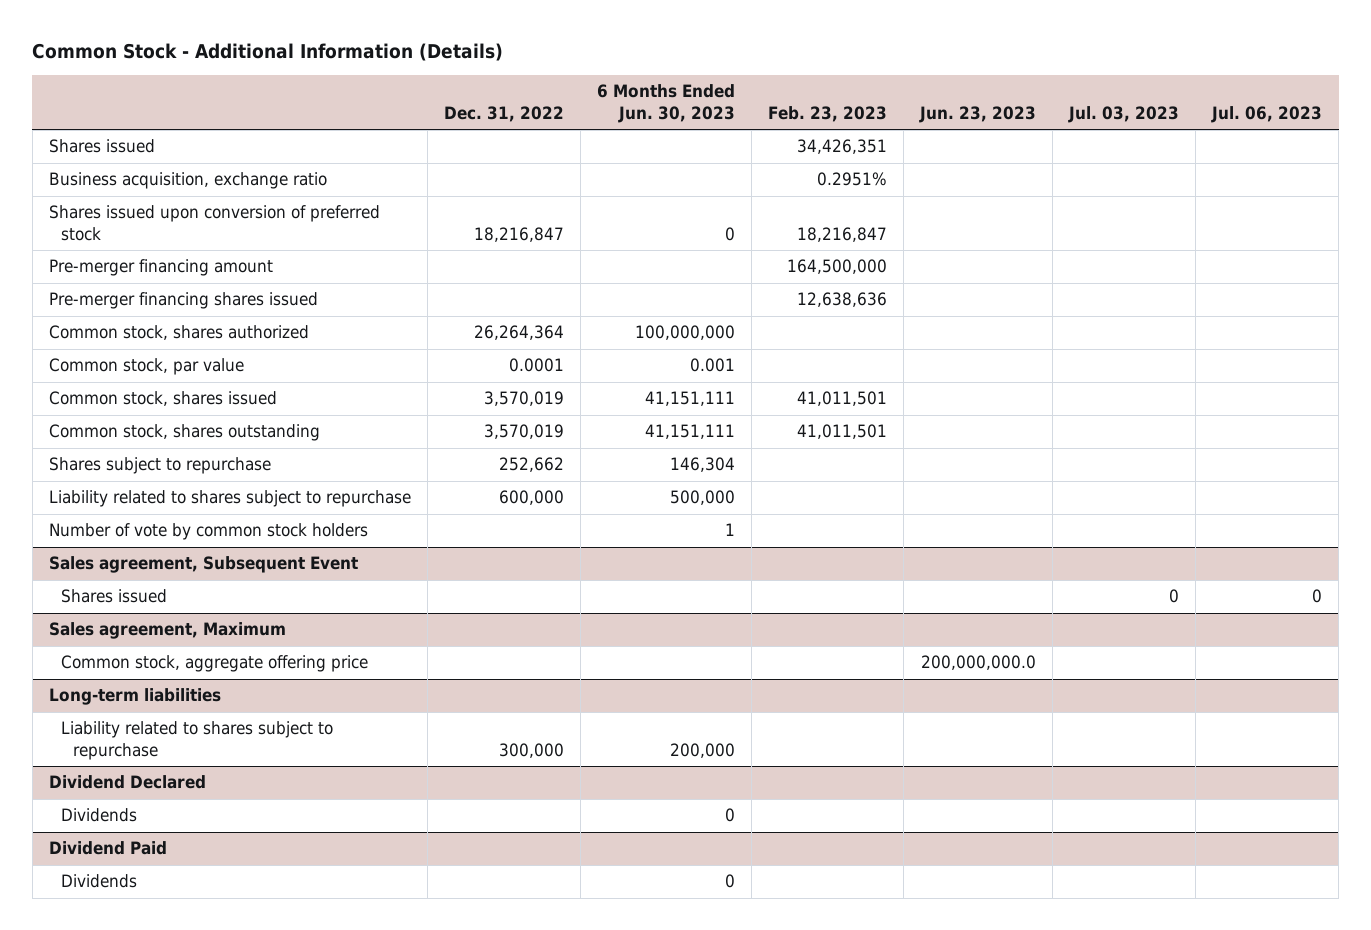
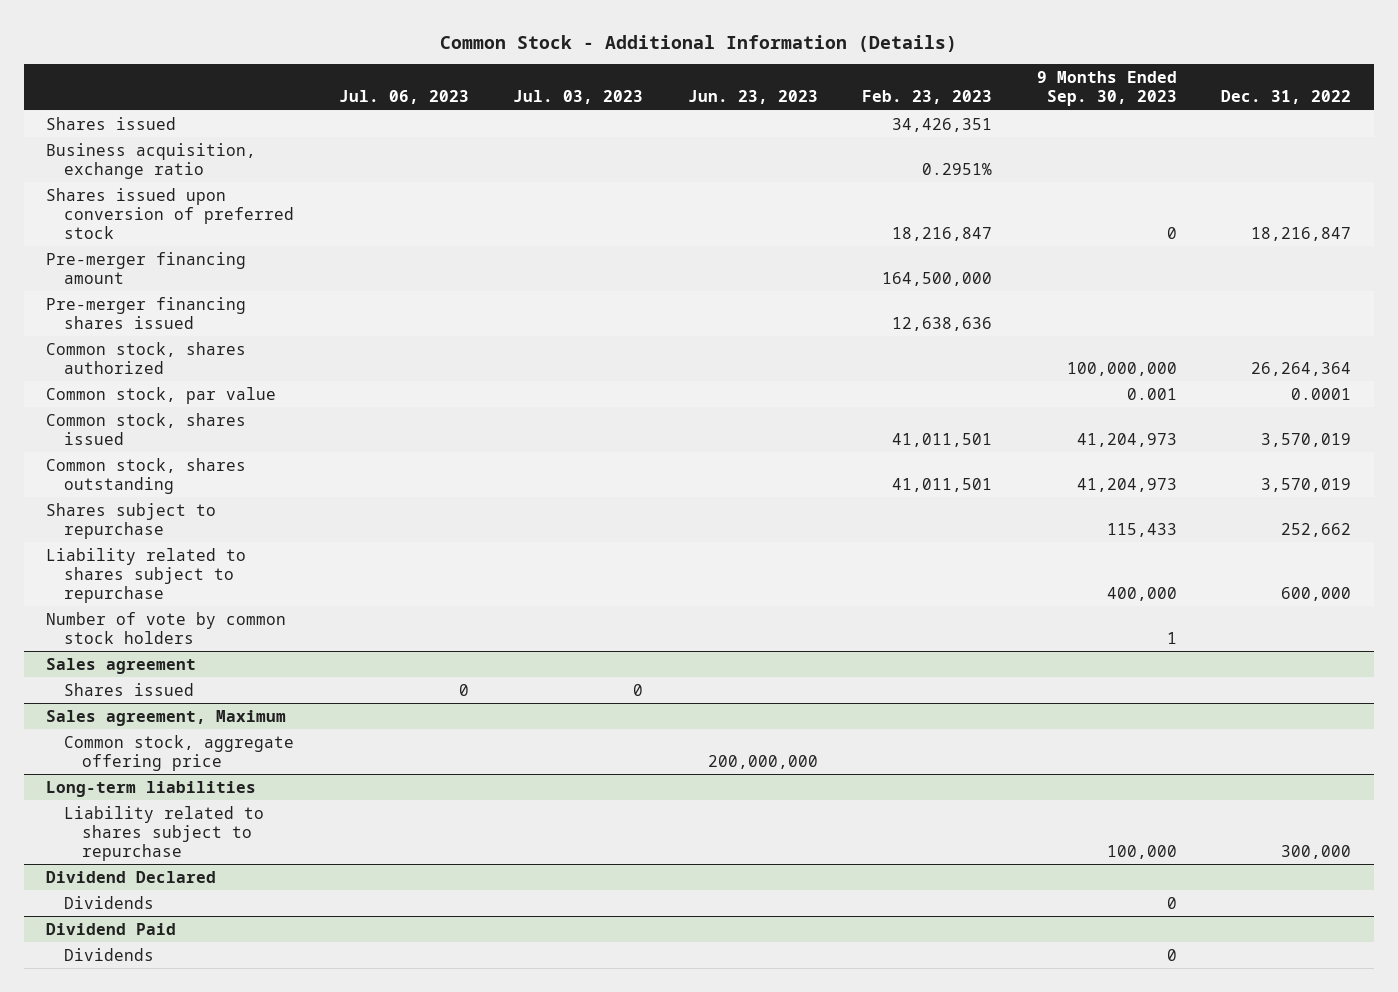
[596,84,735,123] 6 Months Ended Jun. 30, 2023 -> none
none -> [1036,71,1177,107] 9 Months Ended Sep. 30, 2023
[48,556,358,574] Sales agreement, Subsequent Event -> [46,657,197,674] Sales agreement
[920,655,1036,671] 200,000,000.0 -> [707,754,818,769] 200,000,000

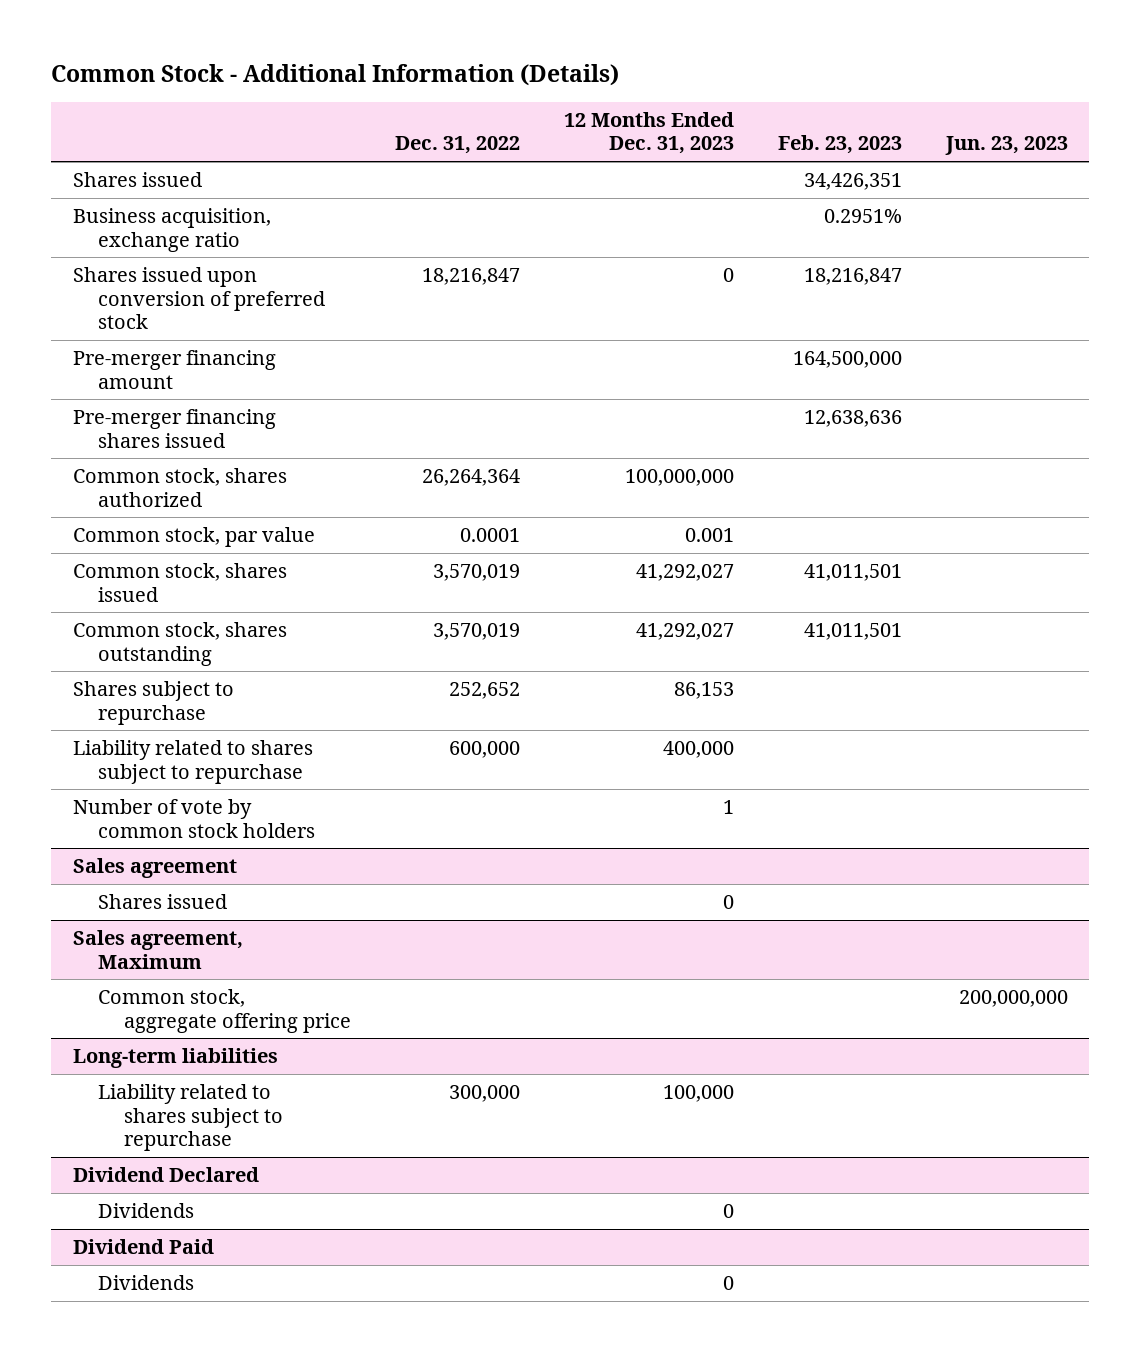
[338,90,469,105] Jul. 06, 2023 -> none
[513,90,644,105] Jul. 03, 2023 -> none
[1036,71,1177,107] 9 Months Ended Sep. 30, 2023 -> none
none -> [563,111,734,155] 12 Months Ended Dec. 31, 2023
[1281,522,1352,537] 252,662 -> [448,682,520,700] 252,652

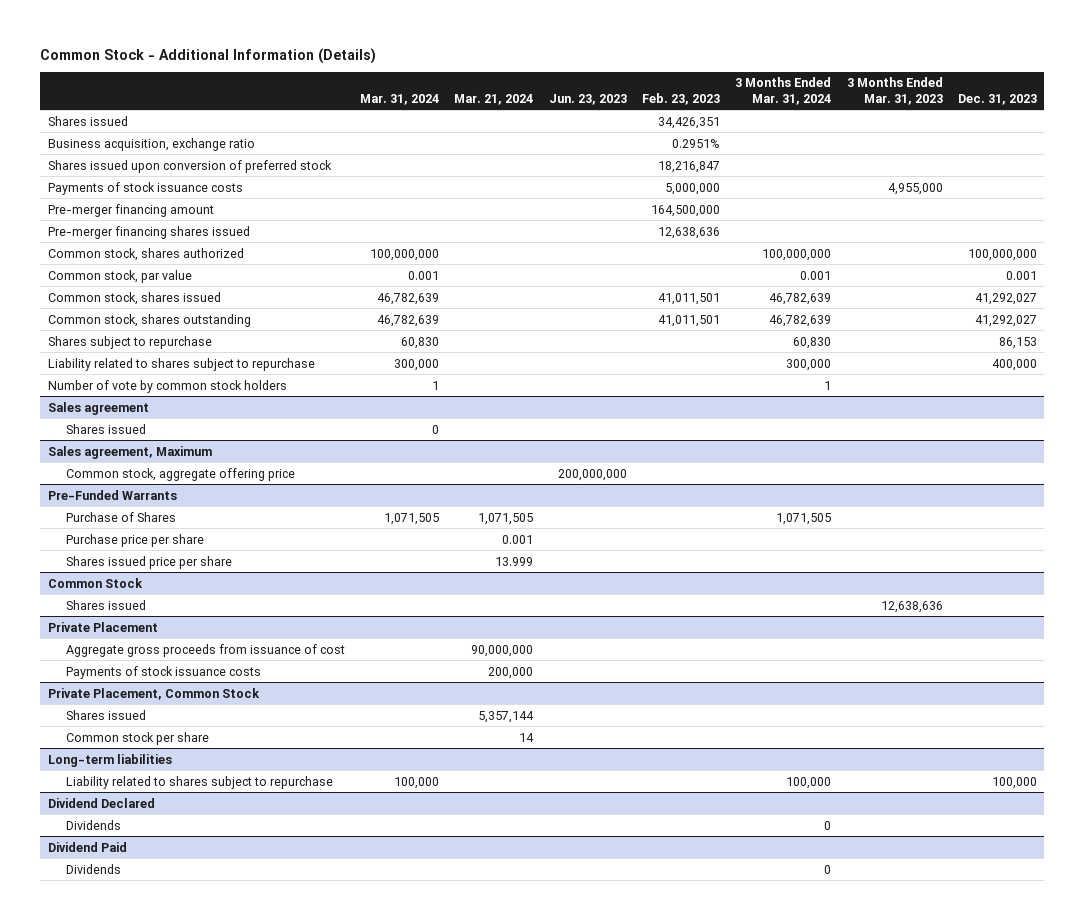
[394,136,520,155] Dec. 31, 2022 -> none
[563,111,734,155] 12 Months Ended Dec. 31, 2023 -> none
none -> [360,93,440,105] Mar. 31, 2024
none -> [454,93,534,105] Mar. 21, 2024
none -> [735,77,832,105] 3 Months Ended Mar. 31, 2024
none -> [846,77,943,105] 3 Months Ended Mar. 31, 2023
none -> [957,93,1037,105] Dec. 31, 2023
none -> [48,181,244,195] Payments of stock issuance costs
none -> [48,489,178,500] Pre-Funded Warrants
none -> [65,511,176,522] Purchase of Shares
none -> [65,533,204,547] Purchase price per share
none -> [65,555,232,569] Shares issued price per share
none -> [48,577,144,588] Common Stock
none -> [65,599,146,610] Shares issued
none -> [48,621,159,632] Private Placement
none -> [65,643,345,657] Aggregate gross proceeds from issuance of cost
none -> [65,665,261,679] Payments of stock issuance costs
none -> [48,687,261,700] Private Placement, Common Stock
none -> [65,709,146,720] Shares issued
none -> [65,731,209,745] Common stock per share

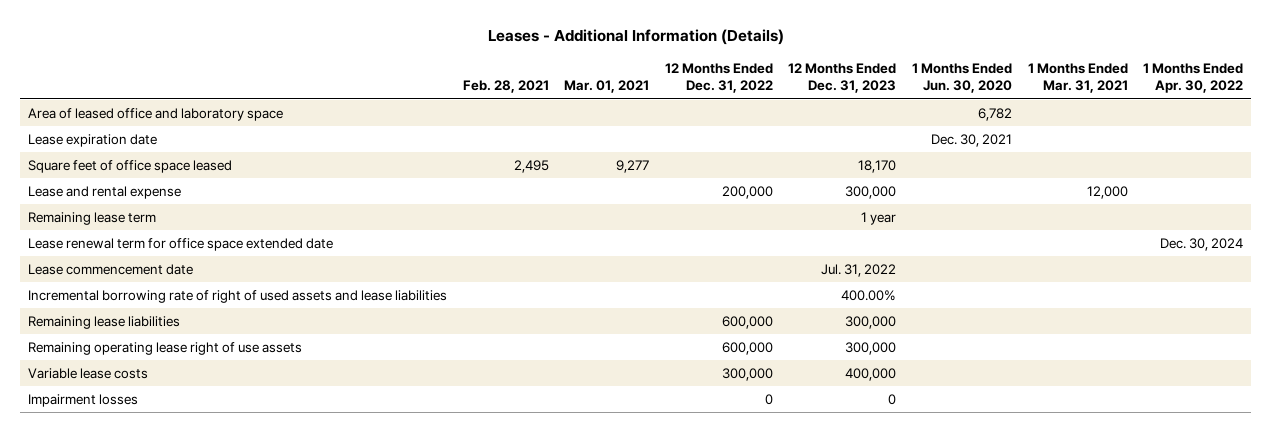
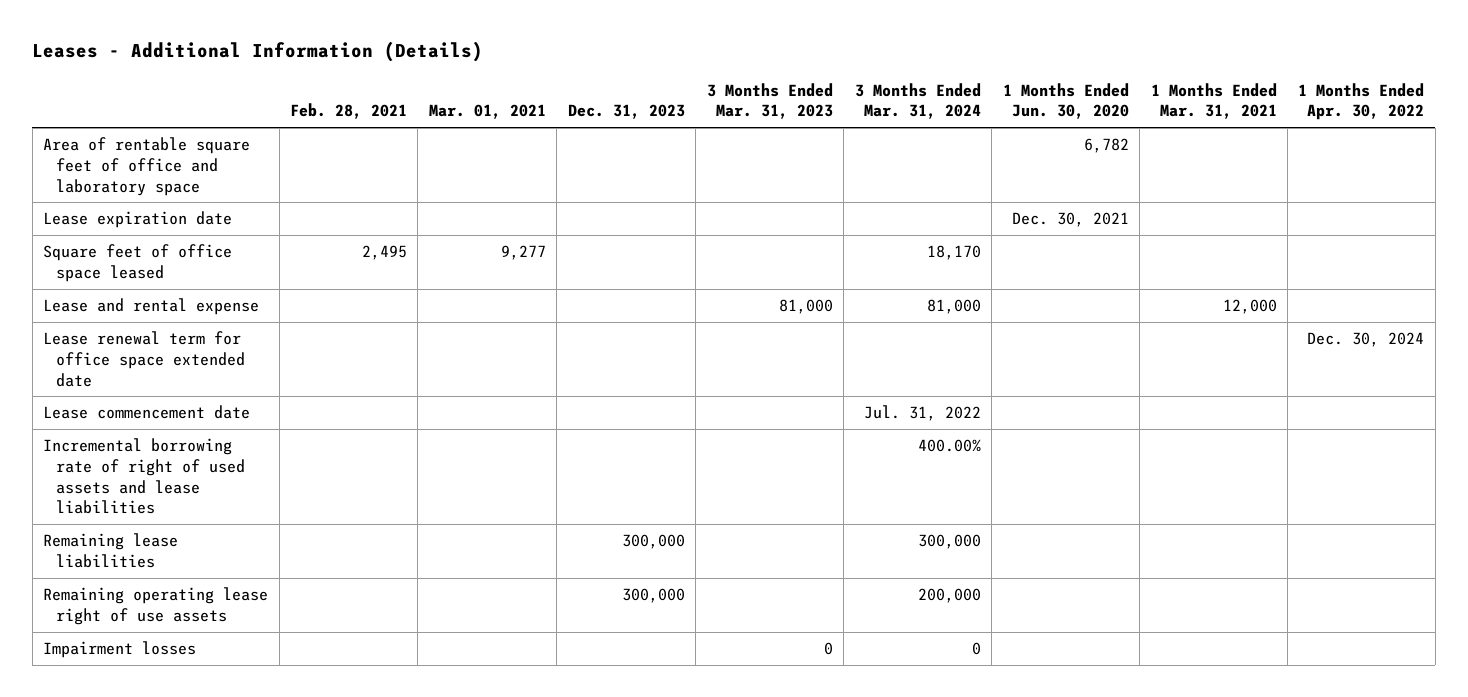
[664,62,773,94] 12 Months Ended Dec. 31, 2022 -> none
[788,62,897,94] 12 Months Ended Dec. 31, 2023 -> none
none -> [567,104,685,120] Dec. 31, 2023
none -> [706,82,833,120] 3 Months Ended Mar. 31, 2023
none -> [854,82,981,120] 3 Months Ended Mar. 31, 2024
[28,108,284,122] Area of leased office and laboratory space -> [43,137,251,196] Area of rentable square feet of office and laboratory space
[28,212,157,226] Remaining lease term -> none
[28,368,149,380] Variable lease costs -> none

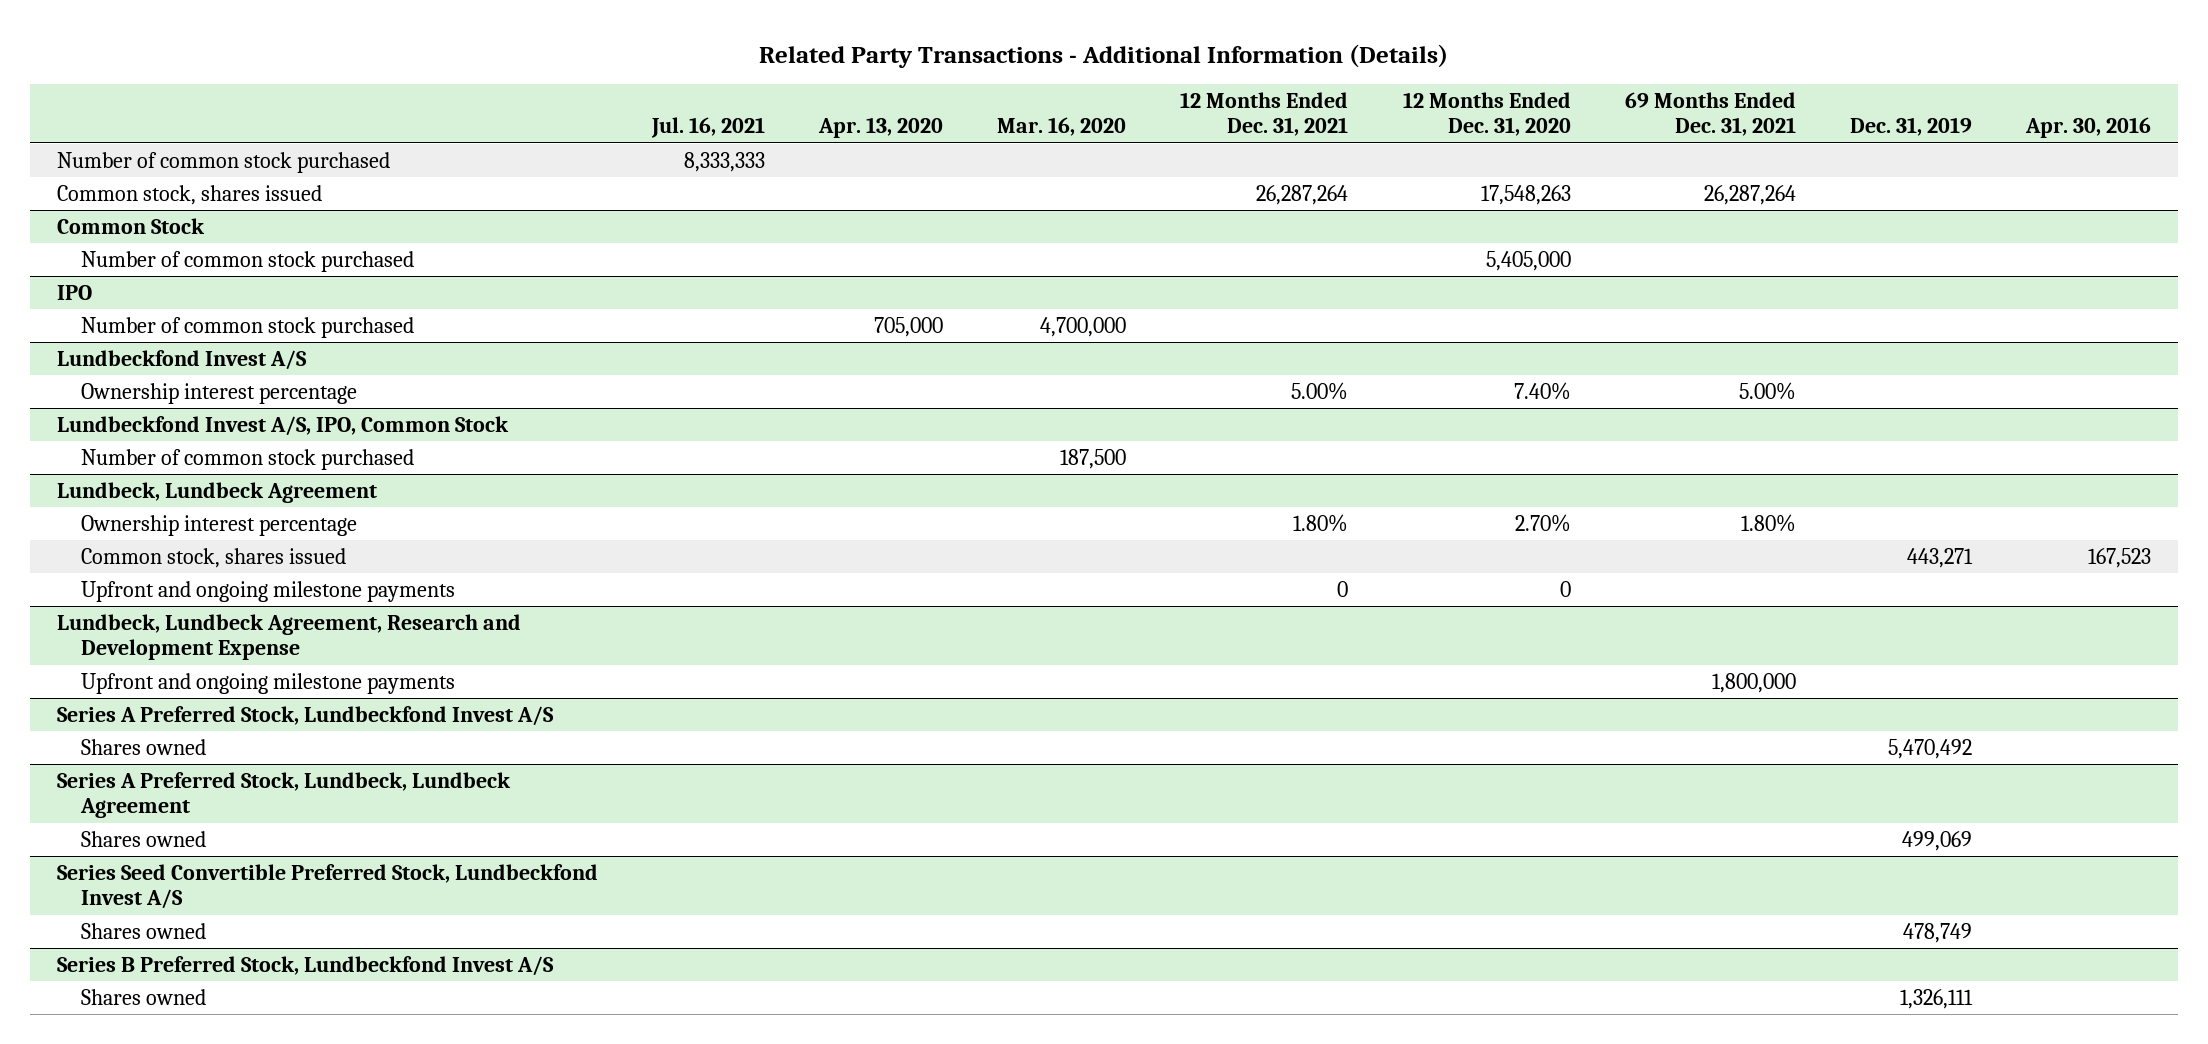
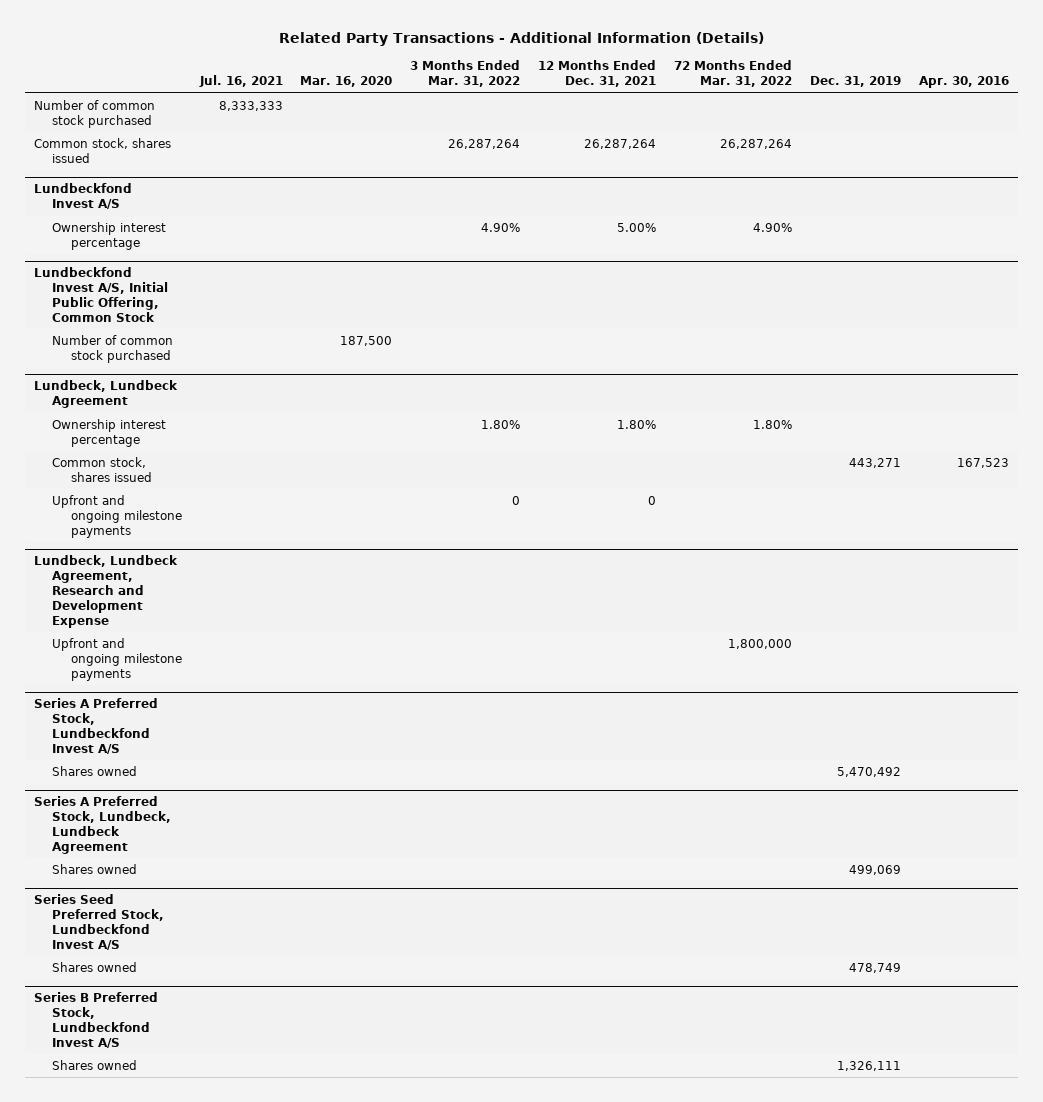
[817,117,943,139] Apr. 13, 2020 -> none
[1402,91,1571,137] 12 Months Ended Dec. 31, 2020 -> none
[1624,91,1796,137] 69 Months Ended Dec. 31, 2021 -> none
none -> [410,60,521,88] 3 Months Ended Mar. 31, 2022
none -> [673,60,792,88] 72 Months Ended Mar. 31, 2022
[56,217,205,234] Common Stock -> none
[80,250,414,272] Number of common stock purchased -> none
[56,284,92,300] IPO -> none
[80,316,414,338] Number of common stock purchased -> none
[56,415,509,436] Lundbeckfond Invest A/S, IPO, Common Stock -> [33,267,169,322] Lundbeckfond Invest A/S, Initial Public Offering, Common Stock
[56,863,598,910] Series Seed Convertible Preferred Stock, Lundbeckfond Invest A/S -> [33,894,165,950] Series Seed Preferred Stock, Lundbeckfond Invest A/S

